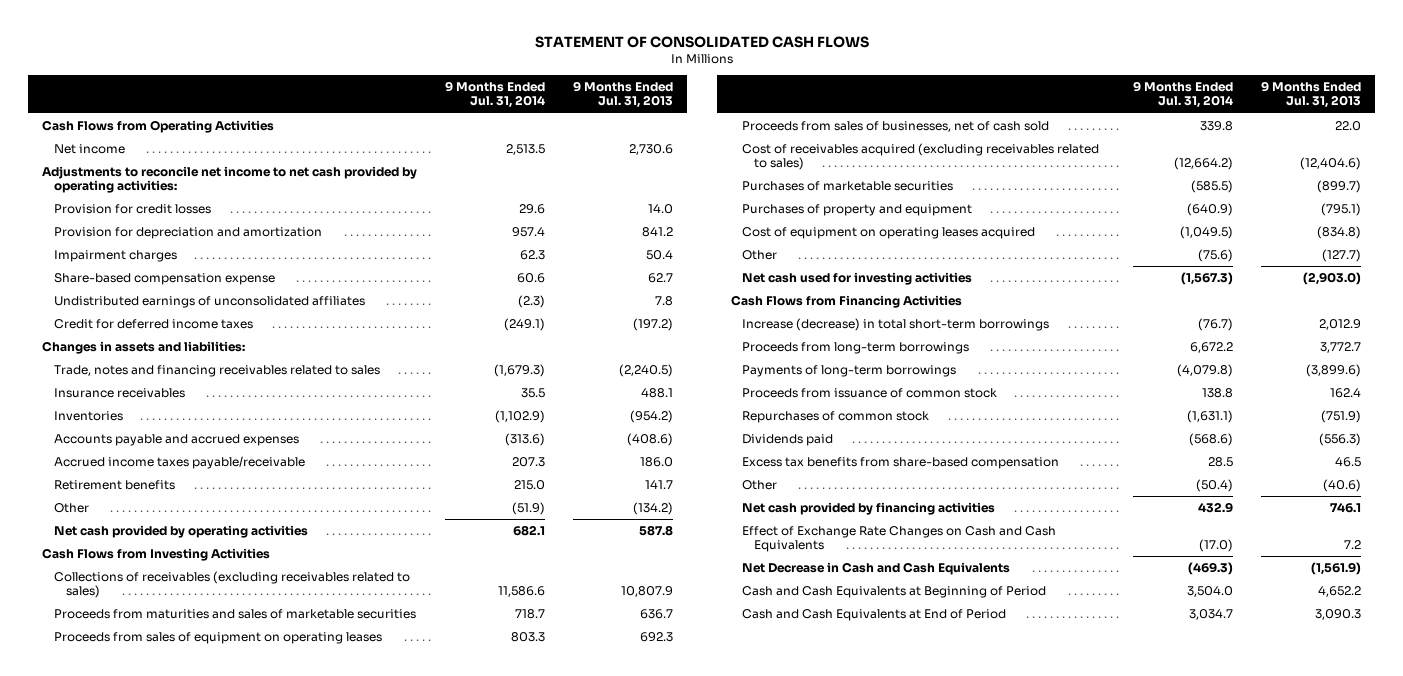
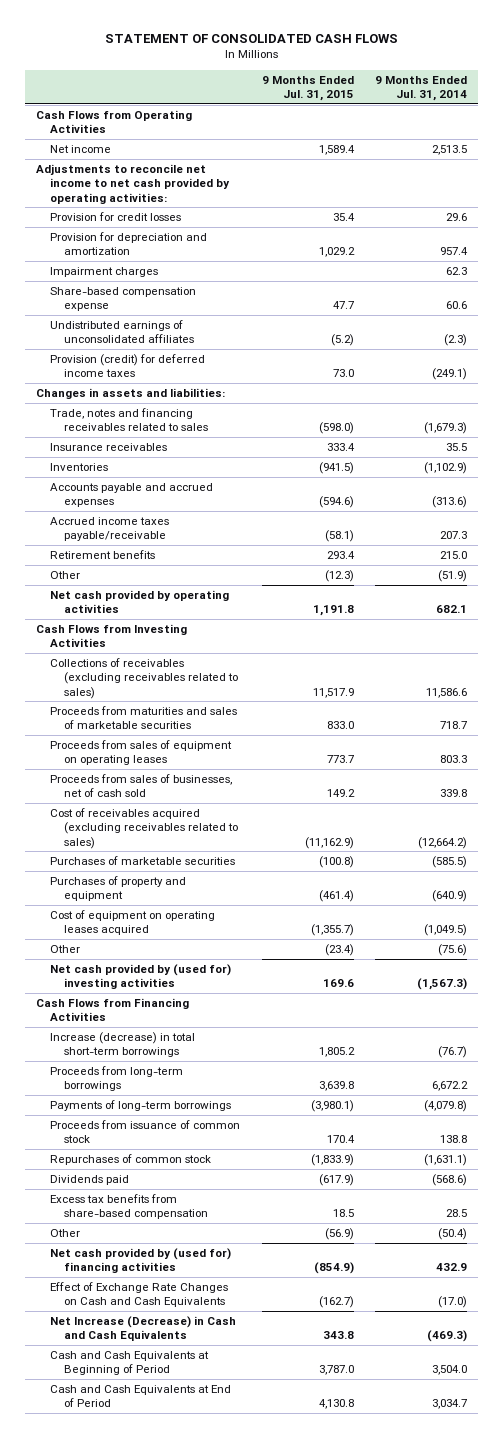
[572,81,673,109] 9 Months Ended Jul. 31, 2013 -> none
none -> [261,75,354,101] 9 Months Ended Jul. 31, 2015
[54,318,254,329] Credit for deferred income taxes -> [49,353,205,378] Provision (credit) for deferred income taxes
[742,271,973,285] Net cash used for investing activities -> [49,963,231,990] Net cash provided by (used for) investing activities
[742,501,996,515] Net cash provided by financing activities -> [49,1247,231,1274] Net cash provided by (used for) financing activities
[742,561,1011,575] Net Decrease in Cash and Cash Equivalents -> [49,1315,236,1342] Net Increase (Decrease) in Cash and Cash Equivalents

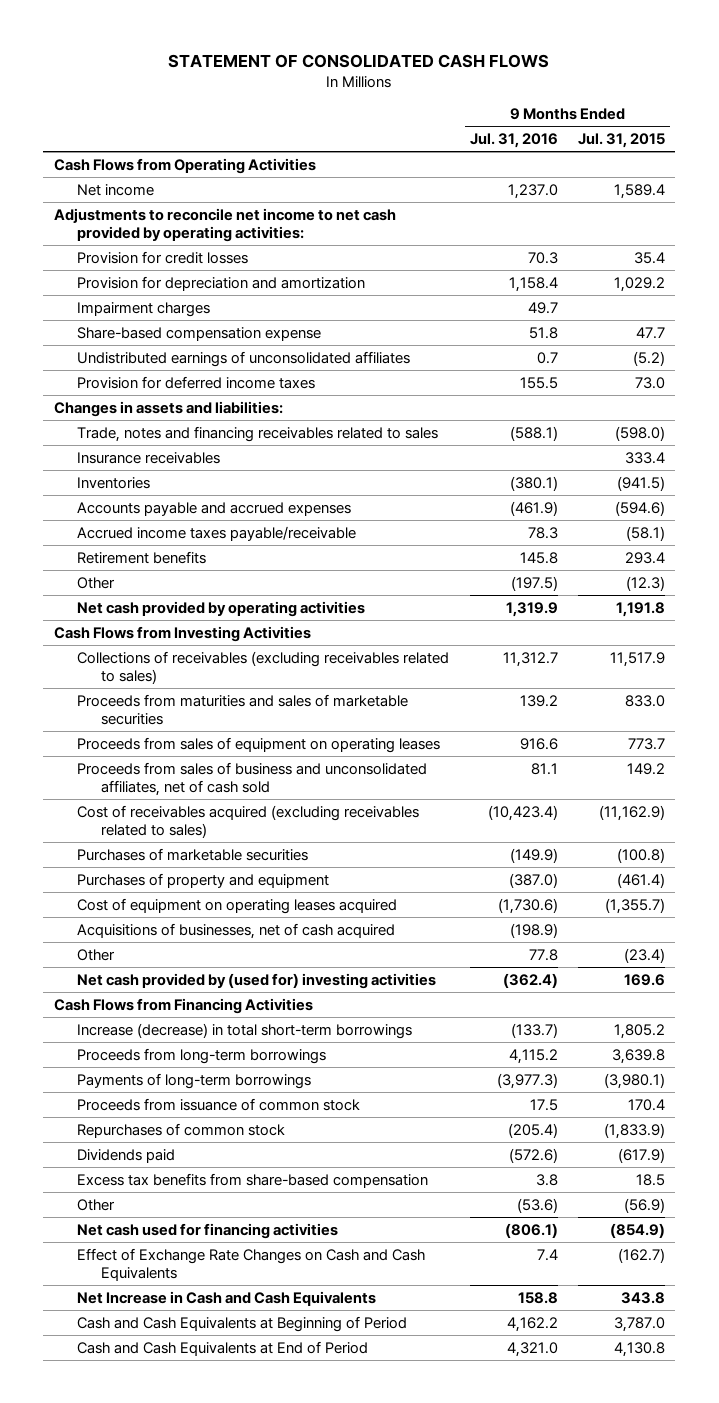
[375,75,468,101] 9 Months Ended Jul. 31, 2014 -> none
none -> [469,133,558,149] Jul. 31, 2016
[49,353,205,378] Provision (credit) for deferred income taxes -> [77,375,316,389] Provision for deferred income taxes
[49,773,232,798] Proceeds from sales of businesses, net of cash sold -> [77,761,428,796] Proceeds from sales of business and unconsolidated affiliates, net of cash sold
none -> [77,922,396,939] Acquisitions of businesses, net of cash acquired
[49,1247,231,1274] Net cash provided by (used for) financing activities -> [77,1222,339,1239] Net cash used for financing activities
[49,1315,236,1342] Net Increase (Decrease) in Cash and Cash Equivalents -> [77,1290,377,1306] Net Increase in Cash and Cash Equivalents

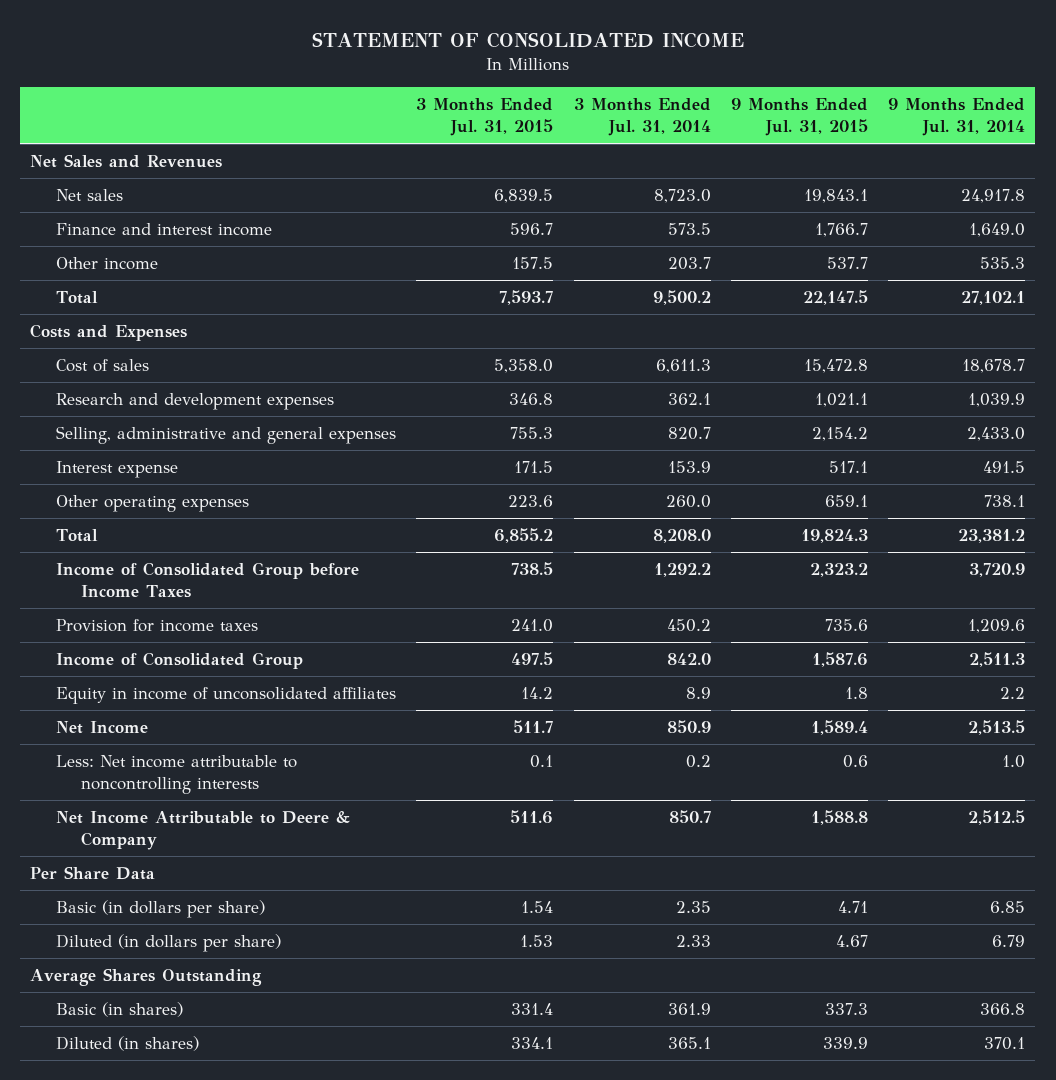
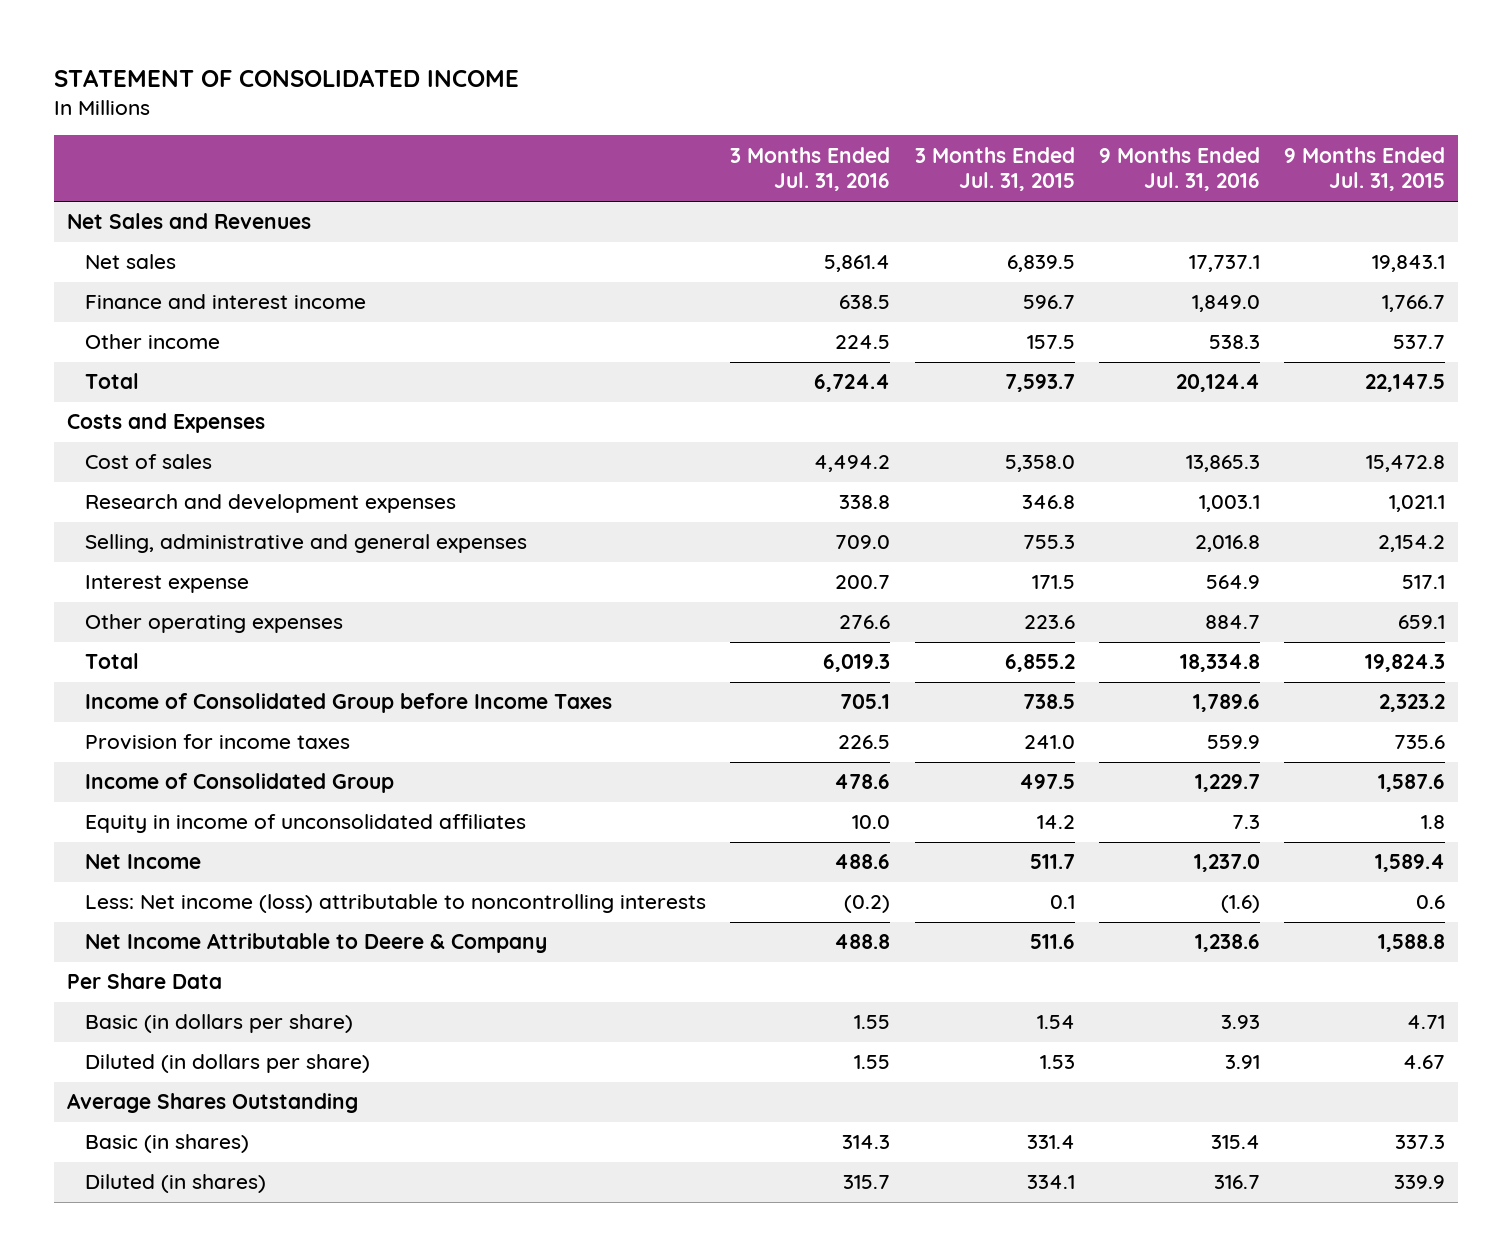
[573,98,711,137] 3 Months Ended Jul. 31, 2014 -> none
[888,98,1026,137] 9 Months Ended Jul. 31, 2014 -> none
none -> [730,146,891,192] 3 Months Ended Jul. 31, 2016
none -> [1098,146,1260,192] 9 Months Ended Jul. 31, 2016
[55,754,297,794] Less: Net income attributable to noncontrolling interests -> [84,894,706,914] Less: Net income (loss) attributable to noncontrolling interests

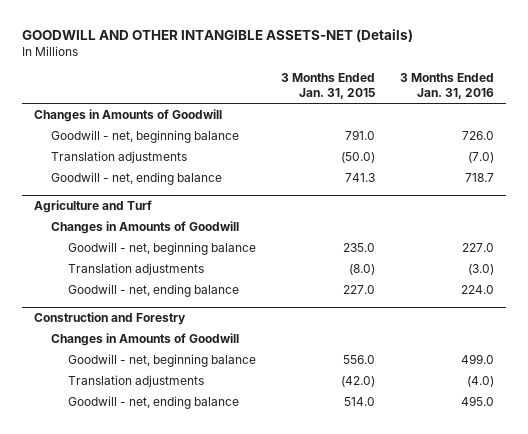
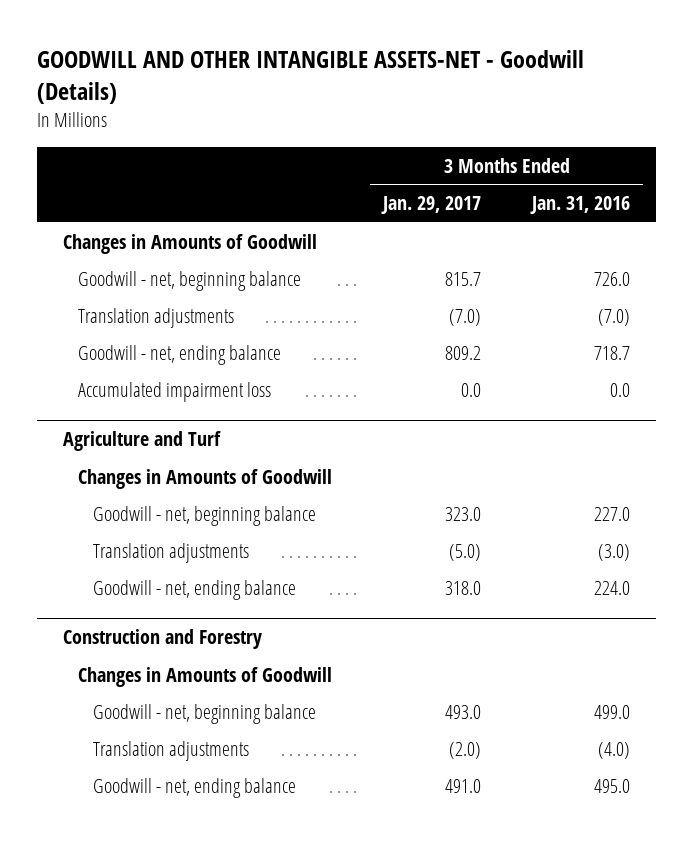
[21,29,413,43] GOODWILL AND OTHER INTANGIBLE ASSETS-NET (Details) -> [36,50,584,104] GOODWILL AND OTHER INTANGIBLE ASSETS-NET - Goodwill (Details)
[280,73,375,100] 3 Months Ended Jan. 31, 2015 -> none
none -> [380,196,481,215] Jan. 29, 2017
none -> [77,381,271,402] Accumulated impairment loss

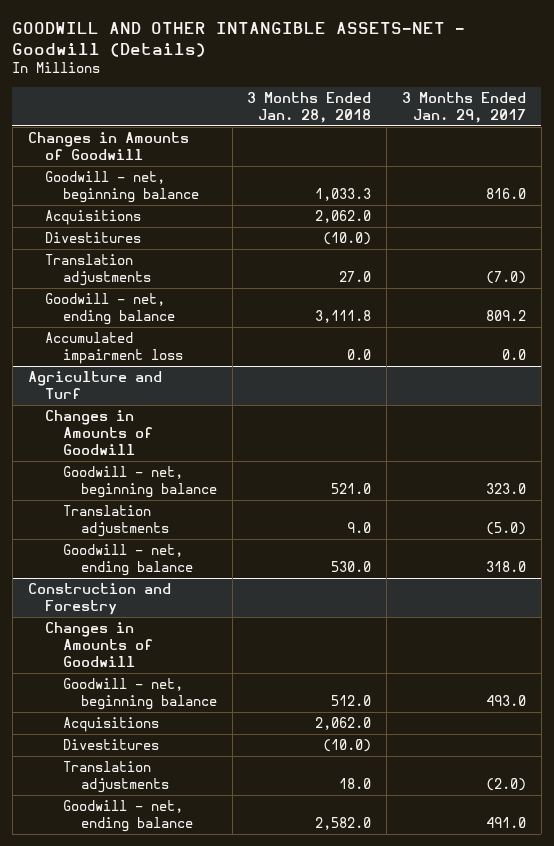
[530,196,631,215] Jan. 31, 2016 -> none
none -> [247,92,372,124] 3 Months Ended Jan. 28, 2018
[444,271,481,286] 815.7 -> [486,188,527,200] 816.0
none -> [45,209,142,225] Acquisitions
none -> [45,231,142,243] Divestitures
none -> [63,716,160,732] Acquisitions
none -> [63,738,160,750] Divestitures

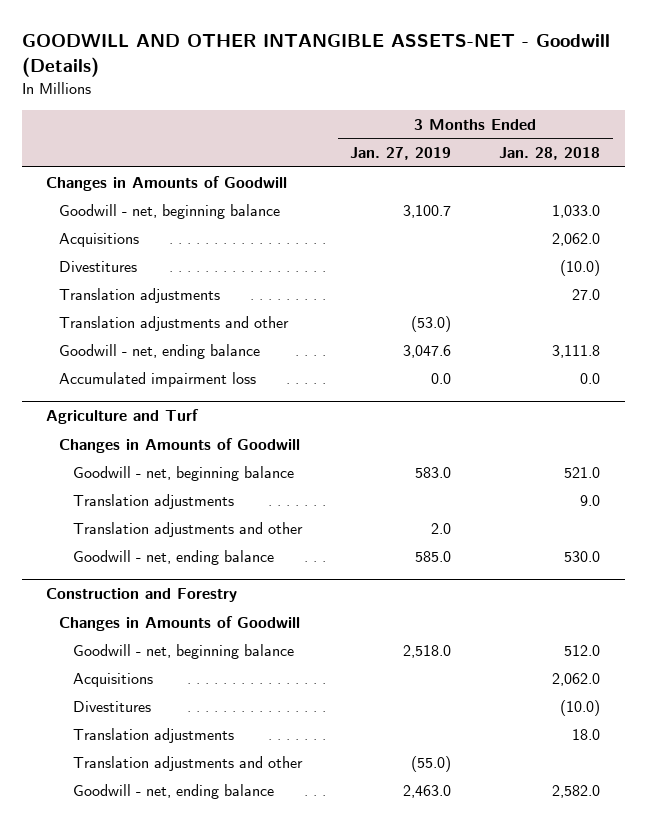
[402,92,527,124] 3 Months Ended Jan. 29, 2017 -> none
none -> [350,147,452,161] Jan. 27, 2019
[315,188,372,202] 1,033.3 -> [552,204,601,218] 1,033.0
none -> [59,315,290,331] Translation adjustments and other
none -> [72,521,303,537] Translation adjustments and other
none -> [72,755,303,771] Translation adjustments and other

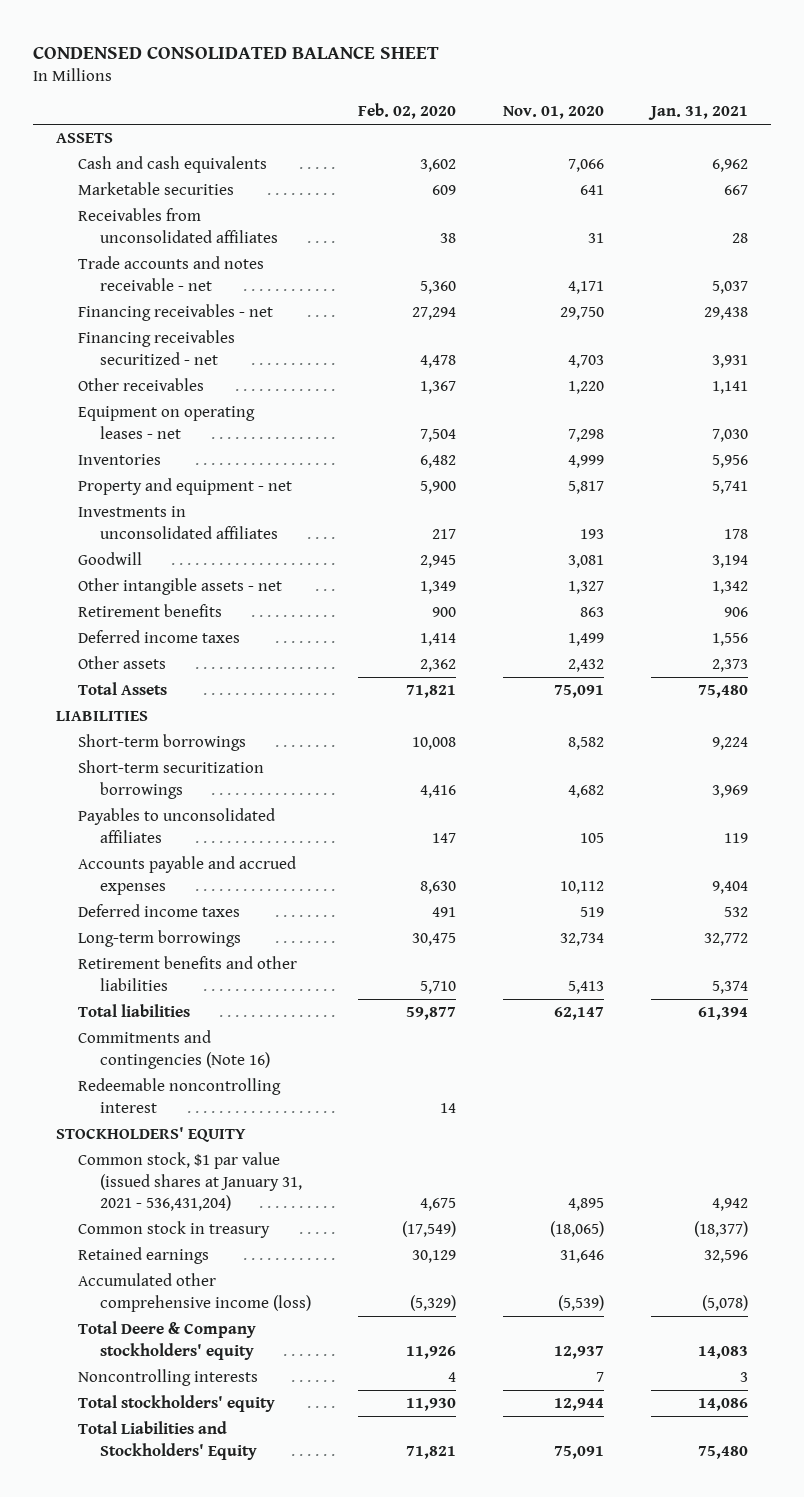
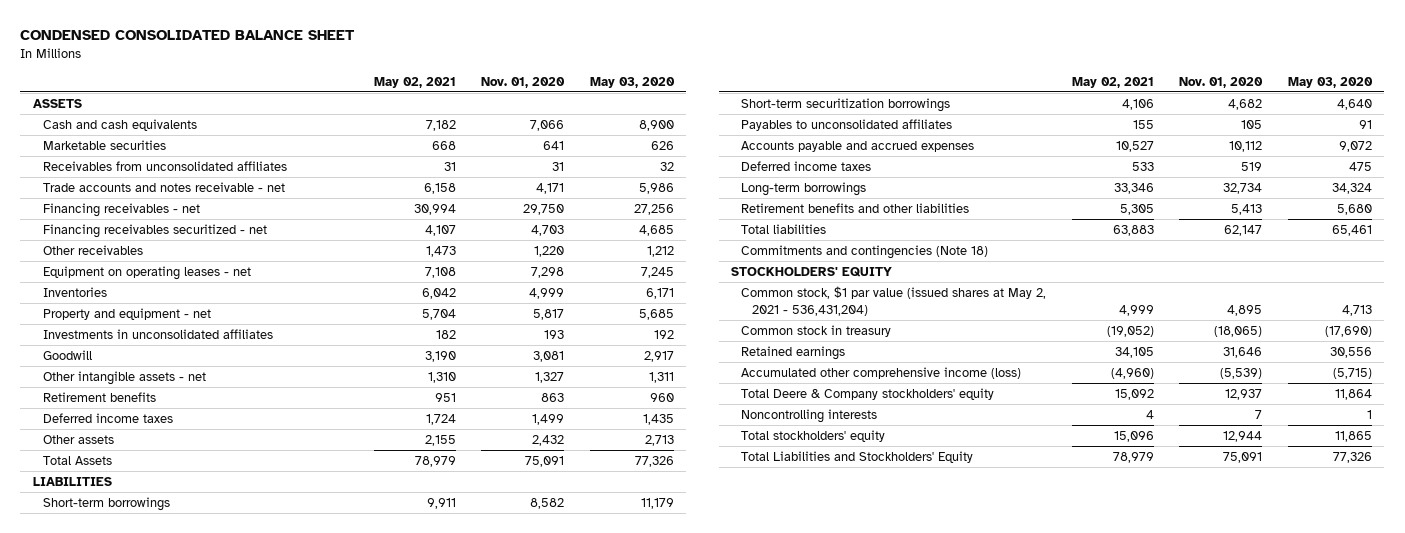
[358,103,457,120] Feb. 02, 2020 -> none
[647,106,748,121] Jan. 31, 2021 -> none
none -> [373,76,456,88] May 02, 2021
none -> [589,76,675,88] May 03, 2020
[78,1078,282,1113] Redeemable noncontrolling interest -> none
[78,1030,271,1069] Commitments and contingencies (Note 16) -> [741,244,989,259] Commitments and contingencies (Note 18)
[78,1152,303,1212] Common stock, $1 par value (issued shares at January 31, 2021 - 536,431,204) -> [741,285,1047,316] Common stock, $1 par value (issued shares at May 2, 2021 - 536,431,204)

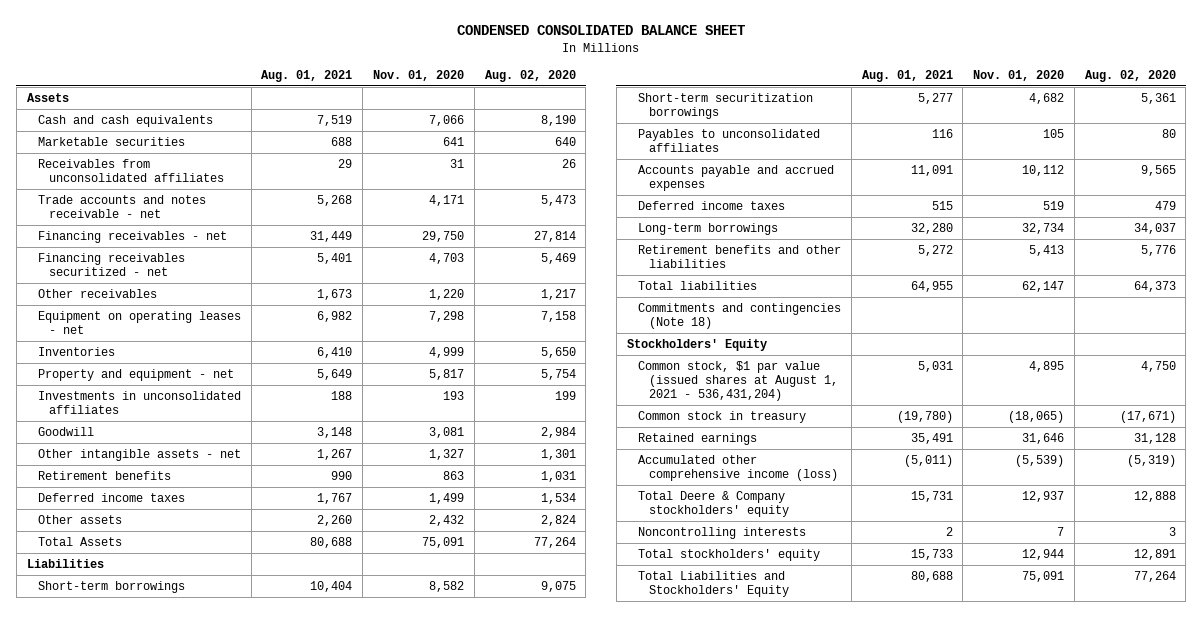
[373,76,456,88] May 02, 2021 -> none
[589,76,675,88] May 03, 2020 -> none
none -> [261,69,353,82] Aug. 01, 2021
none -> [484,69,576,82] Aug. 02, 2020
[33,98,83,108] ASSETS -> [26,92,69,102] Assets
[33,476,113,486] LIABILITIES -> [26,558,104,568] Liabilities
[731,266,893,277] STOCKHOLDERS' EQUITY -> [626,338,767,351] Stockholders' Equity
[741,285,1047,316] Common stock, $1 par value (issued shares at May 2, 2021 - 536,431,204) -> [637,360,839,402] Common stock, $1 par value (issued shares at August 1, 2021 - 536,431,204)

